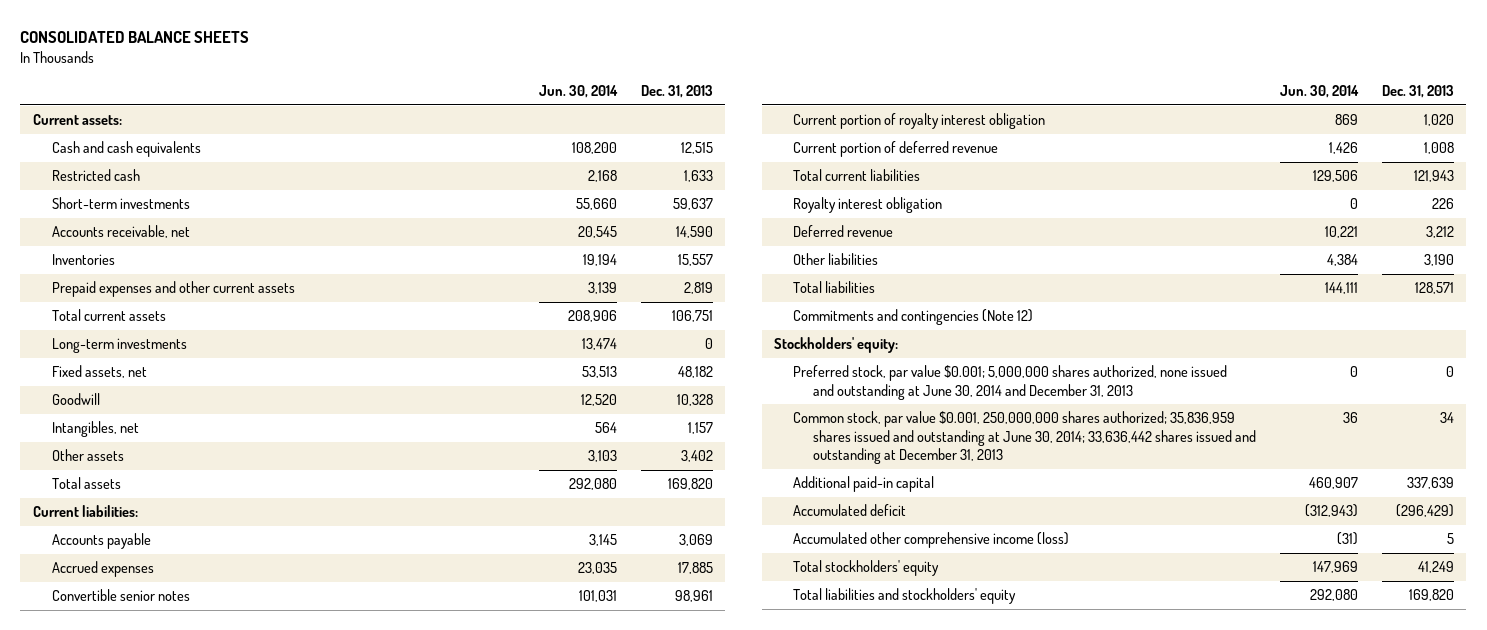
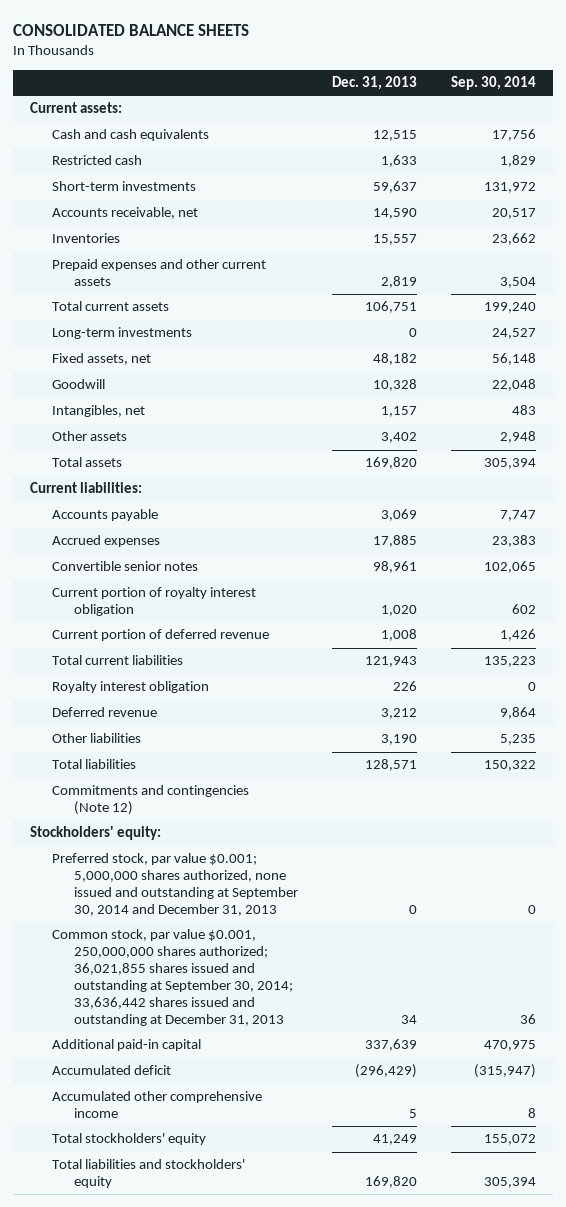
[538,85,618,99] Jun. 30, 2014 -> none
none -> [450,76,536,91] Sep. 30, 2014
[793,365,1228,400] Preferred stock, par value $0.001; 5,000,000 shares authorized, none issued and outstanding at June 30, 2014 and December 31, 2013 -> [51,853,298,917] Preferred stock, par value $0.001; 5,000,000 shares authorized, none issued and outstanding at September 30, 2014 and December 31, 2013
[793,411,1256,465] Common stock, par value $0.001, 250,000,000 shares authorized; 35,836,959 shares issued and outstanding at June 30, 2014; 33,636,442 shares issued and outstanding at December 31, 2013 -> [51,929,293,1027] Common stock, par value $0.001, 250,000,000 shares authorized; 36,021,855 shares issued and outstanding at September 30, 2014; 33,636,442 shares issued and outstanding at December 31, 2013
[793,532,1070,549] Accumulated other comprehensive income (loss) -> [51,1091,262,1119] Accumulated other comprehensive income

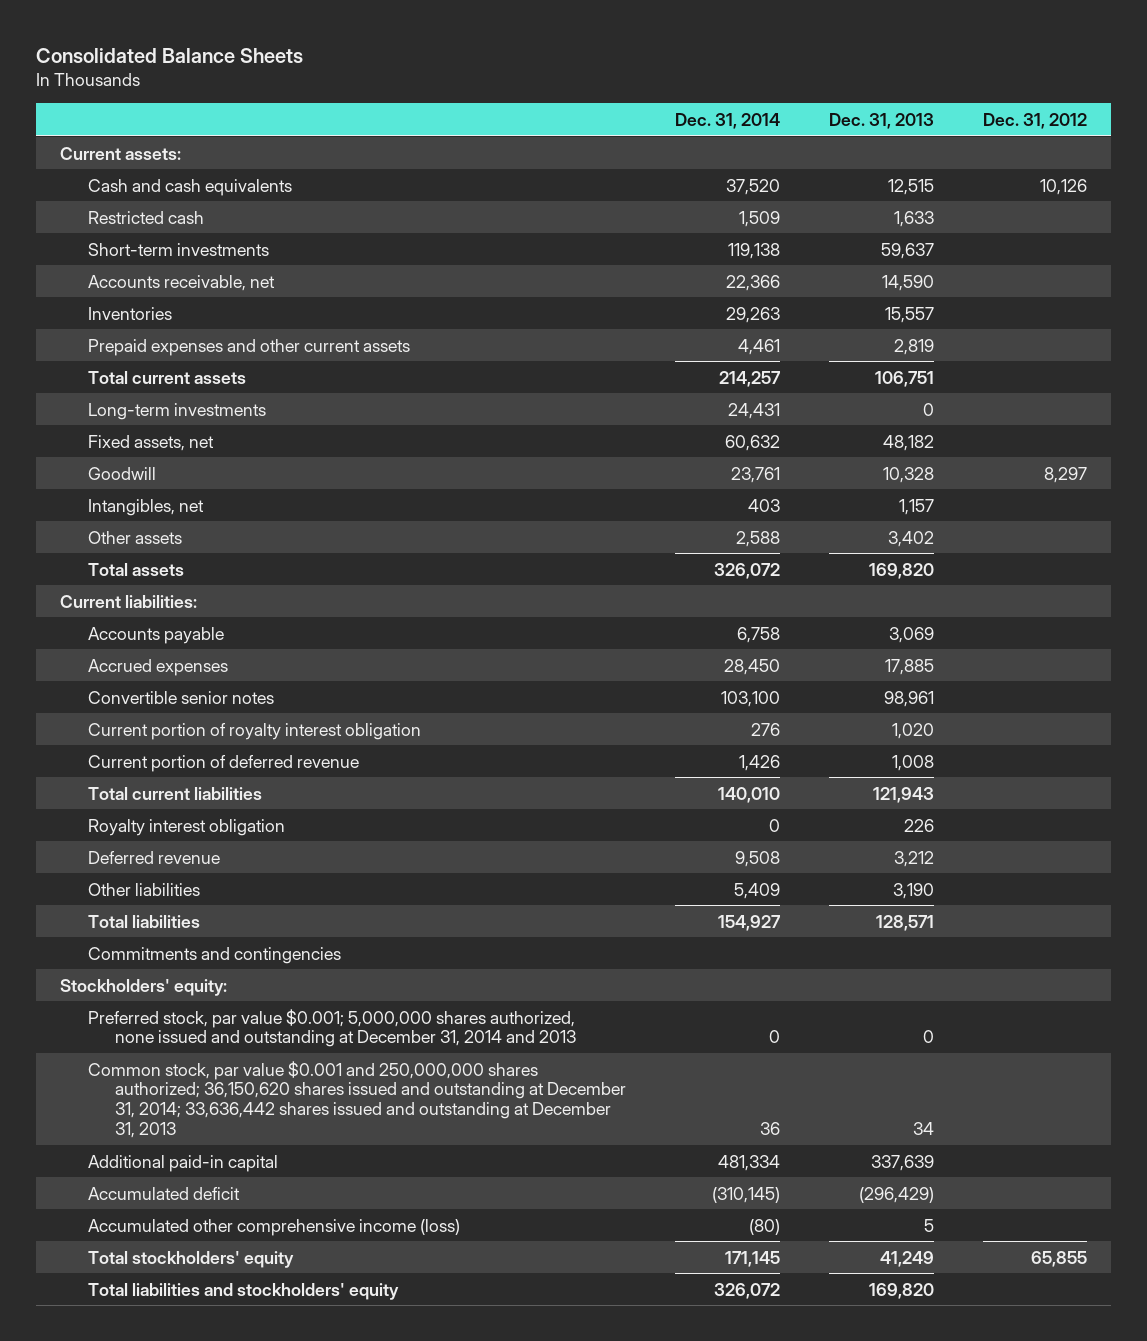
[13,23,250,36] CONSOLIDATED BALANCE SHEETS -> [35,47,303,63] Consolidated Balance Sheets
[450,76,536,91] Sep. 30, 2014 -> none
none -> [674,112,780,129] Dec. 31, 2014
none -> [982,112,1087,129] Dec. 31, 2012
[51,785,249,816] Commitments and contingencies (Note 12) -> [87,946,341,964] Commitments and contingencies
[51,853,298,917] Preferred stock, par value $0.001; 5,000,000 shares authorized, none issued and outstanding at September 30, 2014 and December 31, 2013 -> [87,1008,576,1048] Preferred stock, par value $0.001; 5,000,000 shares authorized, none issued and outstanding at December 31, 2014 and 2013
[51,929,293,1027] Common stock, par value $0.001, 250,000,000 shares authorized; 36,021,855 shares issued and outstanding at September 30, 2014; 33,636,442 shares issued and outstanding at December 31, 2013 -> [87,1060,626,1139] Common stock, par value $0.001 and 250,000,000 shares authorized; 36,150,620 shares issued and outstanding at December 31, 2014; 33,636,442 shares issued and outstanding at December 31, 2013
[51,1091,262,1119] Accumulated other comprehensive income -> [87,1218,460,1236] Accumulated other comprehensive income (loss)

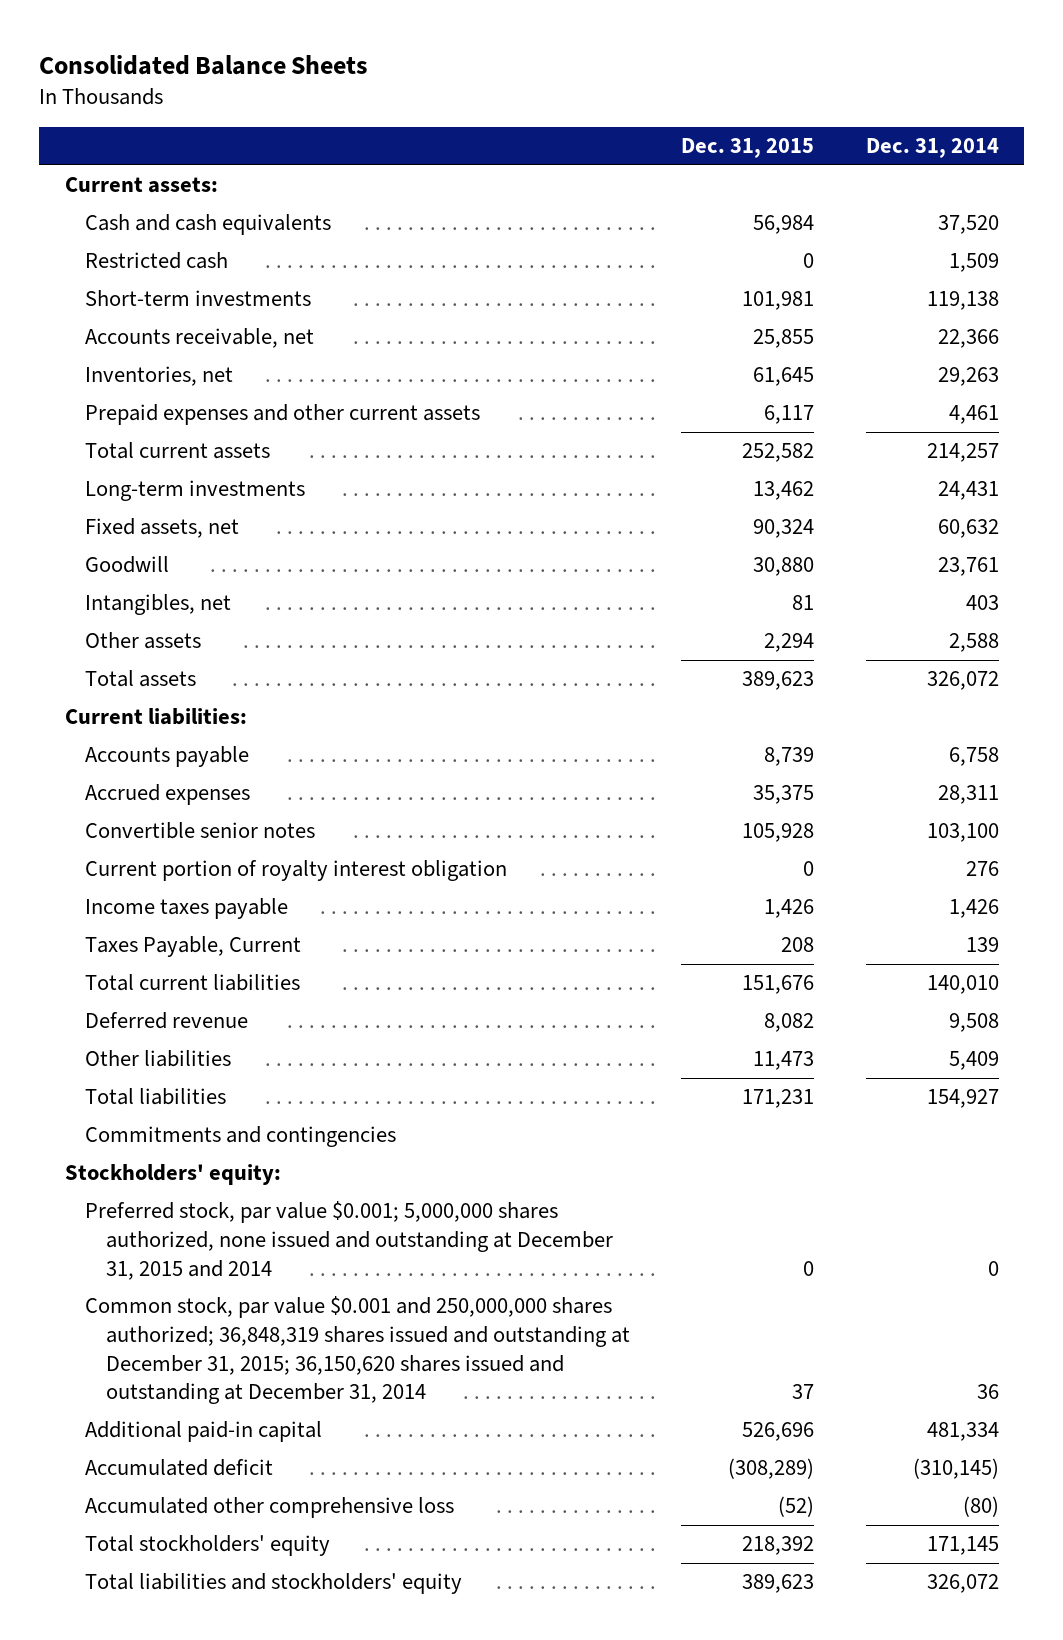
[828,112,934,129] Dec. 31, 2013 -> none
[982,112,1087,129] Dec. 31, 2012 -> none
none -> [681,137,815,158] Dec. 31, 2015
[87,306,172,320] Inventories -> [85,366,234,387] Inventories, net
[723,658,780,675] 28,450 -> [937,785,999,805] 28,311
[87,754,359,772] Current portion of deferred revenue -> [85,898,289,920] Income taxes payable
none -> [85,936,302,958] Taxes Payable, Current
[87,818,285,836] Royalty interest obligation -> none
[87,1008,576,1048] Preferred stock, par value $0.001; 5,000,000 shares authorized, none issued and outstanding at December 31, 2014 and 2013 -> [85,1201,613,1280] Preferred stock, par value $0.001; 5,000,000 shares authorized, none issued and outstanding at December 31, 2015 and 2014
[87,1060,626,1139] Common stock, par value $0.001 and 250,000,000 shares authorized; 36,150,620 shares issued and outstanding at December 31, 2014; 33,636,442 shares issued and outstanding at December 31, 2013 -> [85,1296,630,1405] Common stock, par value $0.001 and 250,000,000 shares authorized; 36,848,319 shares issued and outstanding at December 31, 2015; 36,150,620 shares issued and outstanding at December 31, 2014
[87,1218,460,1236] Accumulated other comprehensive income (loss) -> [85,1497,455,1519] Accumulated other comprehensive loss

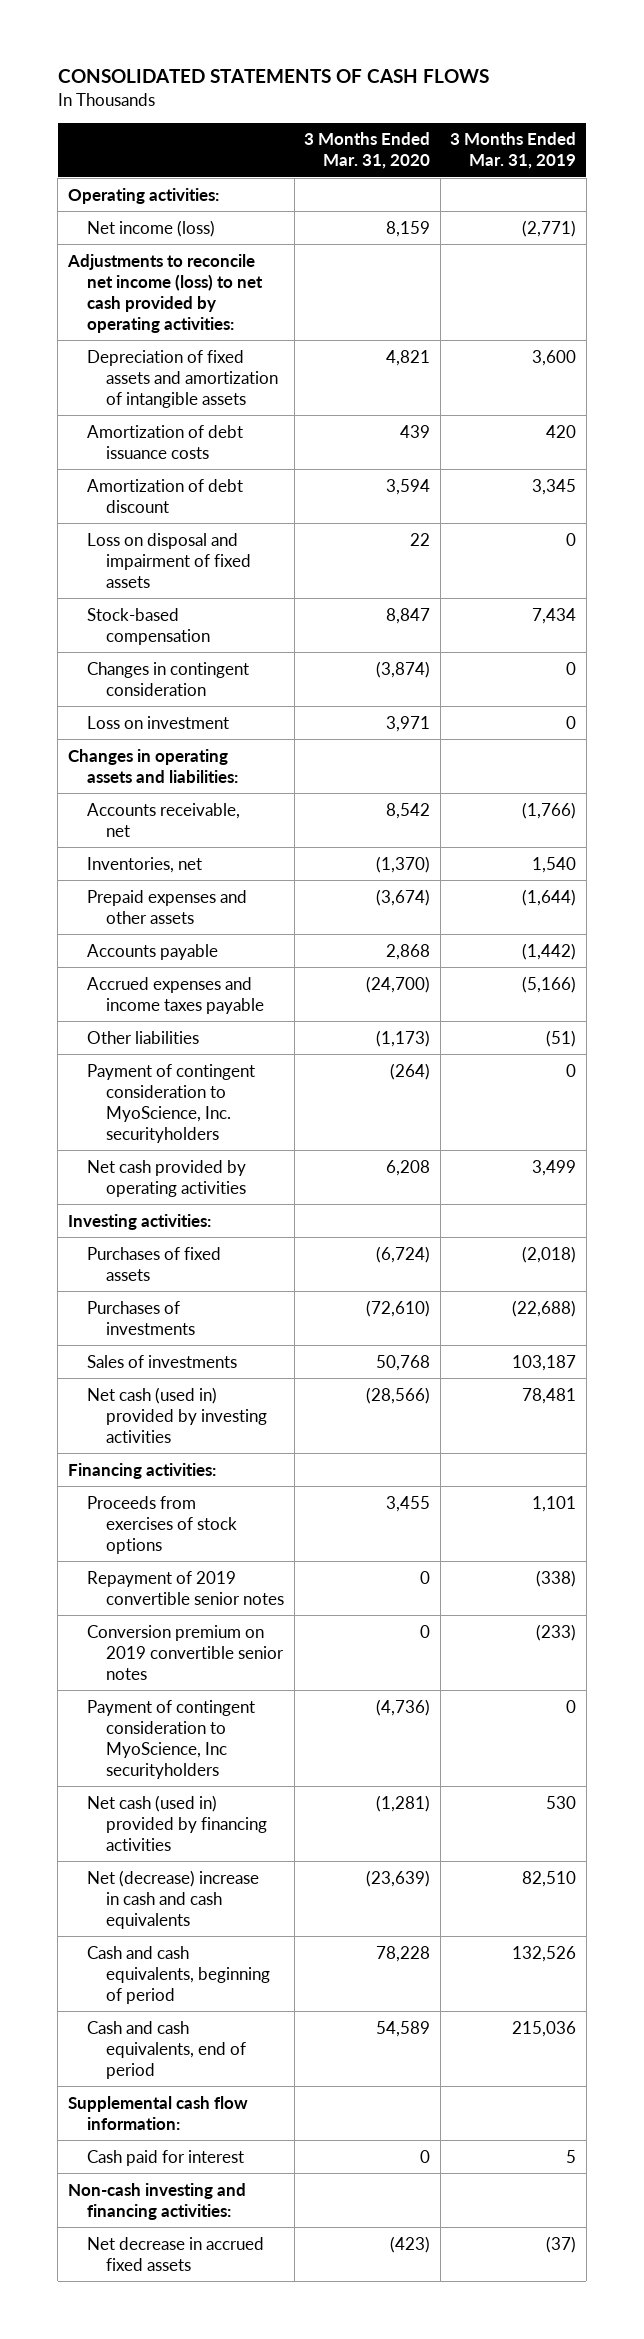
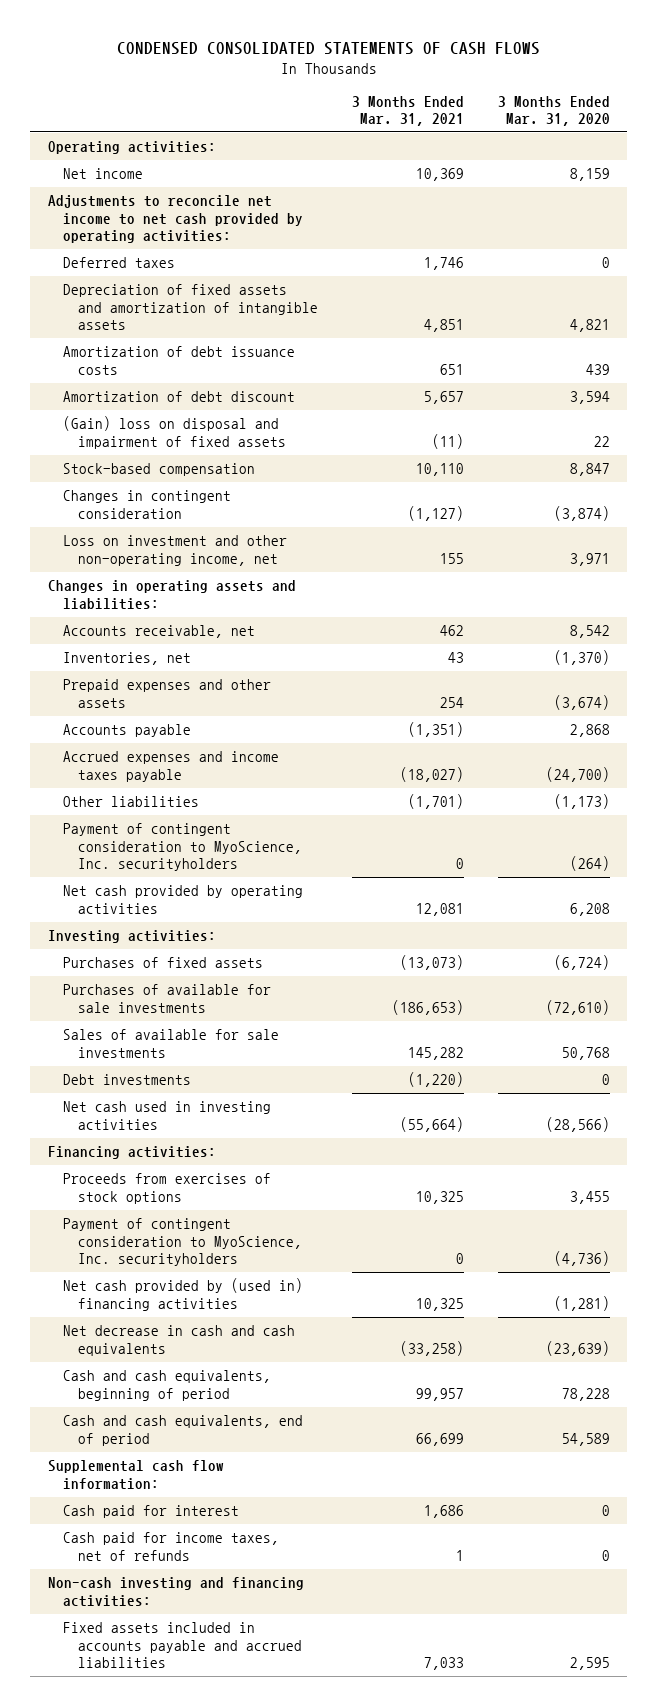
[57,69,489,84] CONSOLIDATED STATEMENTS OF CASH FLOWS -> [116,42,540,56] CONDENSED CONSOLIDATED STATEMENTS OF CASH FLOWS
[450,132,577,170] 3 Months Ended Mar. 31, 2019 -> none
none -> [351,95,464,127] 3 Months Ended Mar. 31, 2021
[86,219,215,237] Net income (loss) -> [62,168,143,180] Net income
[66,253,263,333] Adjustments to reconcile net income (loss) to net cash provided by operating activities: -> [47,195,303,244] Adjustments to reconcile net income to net cash provided by operating activities:
none -> [62,257,175,269] Deferred taxes
[86,532,252,588] Loss on disposal and impairment of fixed assets -> [62,416,286,449] (Gain) loss on disposal and impairment of fixed assets
[86,715,229,729] Loss on investment -> [62,535,287,566] Loss on investment and other non-operating income, net
[86,1300,196,1335] Purchases of investments -> [62,984,271,1013] Purchases of available for sale investments
[86,1354,237,1368] Sales of investments -> [62,1029,279,1058] Sales of available for sale investments
none -> [62,1074,191,1086] Debt investments
[86,1386,268,1443] Net cash (used in) provided by investing activities -> [62,1101,271,1130] Net cash used in investing activities
[86,1570,285,1605] Repayment of 2019 convertible senior notes -> none
[86,1624,285,1680] Conversion premium on 2019 convertible senior notes -> none
[86,1699,255,1779] Payment of contingent consideration to MyoScience, Inc securityholders -> [62,1218,302,1267] Payment of contingent consideration to MyoScience, Inc. securityholders
[86,1794,268,1851] Net cash (used in) provided by financing activities -> [62,1278,303,1311] Net cash provided by (used in) financing activities
[86,1869,259,1929] Net (decrease) increase in cash and cash equivalents -> [62,1325,295,1356] Net decrease in cash and cash equivalents
none -> [62,1532,279,1561] Cash paid for income taxes, net of refunds
[86,2236,264,2271] Net decrease in accrued fixed assets -> none
none -> [62,1622,302,1669] Fixed assets included in accounts payable and accrued liabilities

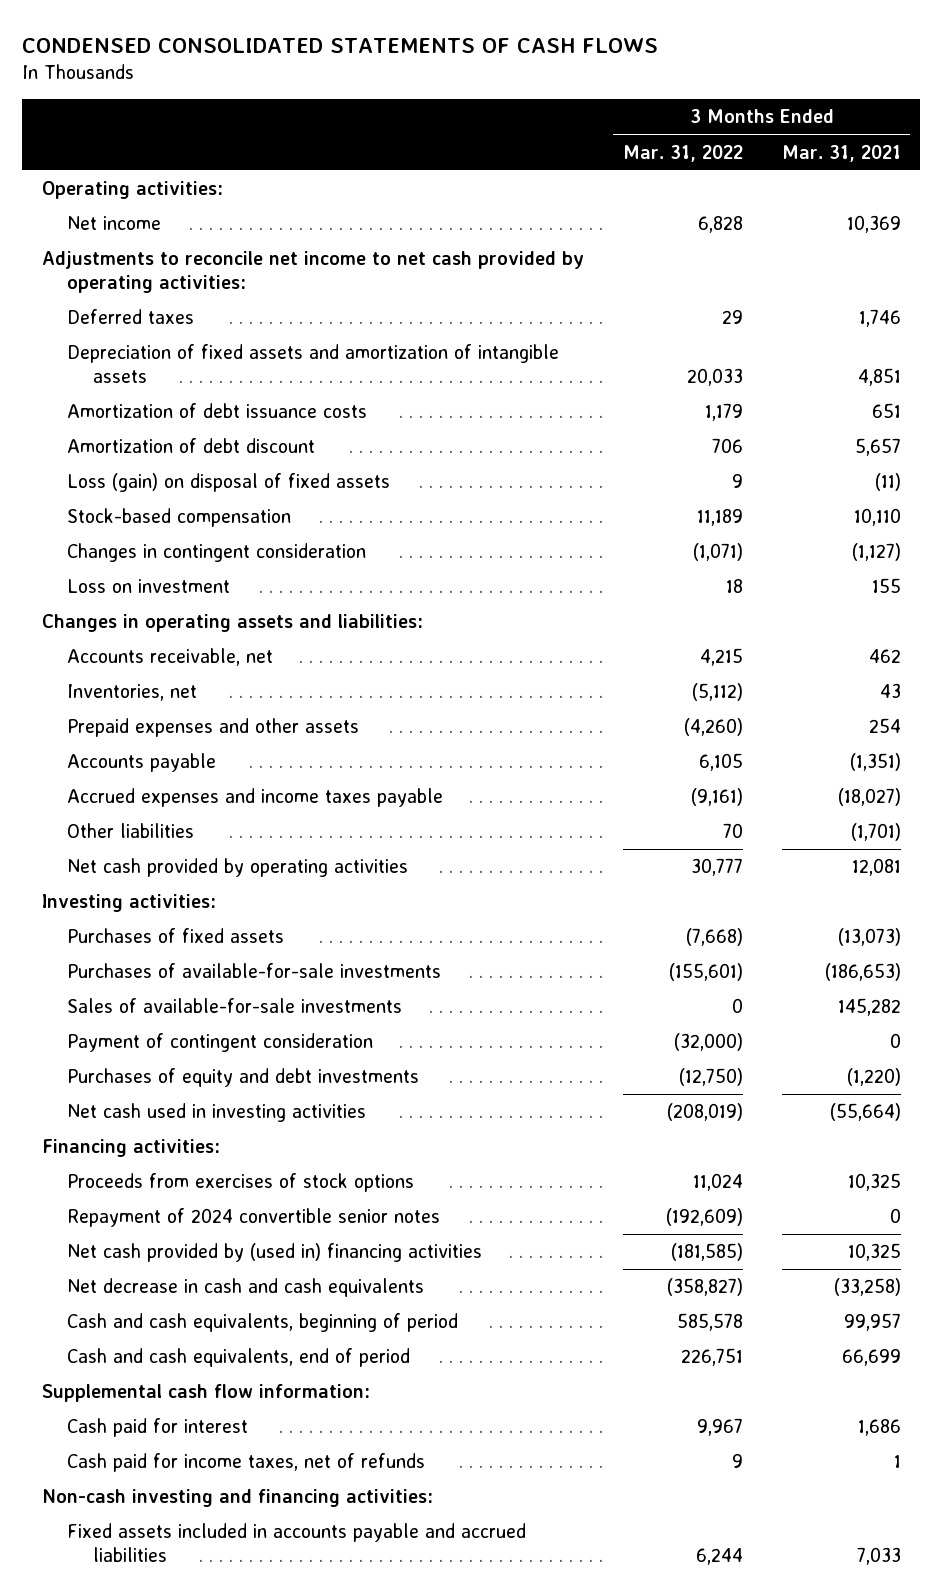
[497,95,610,127] 3 Months Ended Mar. 31, 2020 -> none
none -> [622,144,743,162] Mar. 31, 2022
[62,416,286,449] (Gain) loss on disposal and impairment of fixed assets -> [67,473,391,493] Loss (gain) on disposal of fixed assets
[62,535,287,566] Loss on investment and other non-operating income, net -> [67,579,231,594] Loss on investment
[62,823,302,872] Payment of contingent consideration to MyoScience, Inc. securityholders -> none
[62,984,271,1013] Purchases of available for sale investments -> [67,963,442,979] Purchases of available-for-sale investments
[62,1029,279,1058] Sales of available for sale investments -> [67,998,403,1014] Sales of available-for-sale investments
none -> [67,1033,374,1053] Payment of contingent consideration
[62,1074,191,1086] Debt investments -> [67,1068,420,1088] Purchases of equity and debt investments
[62,1218,302,1267] Payment of contingent consideration to MyoScience, Inc. securityholders -> none
none -> [67,1208,441,1228] Repayment of 2024 convertible senior notes

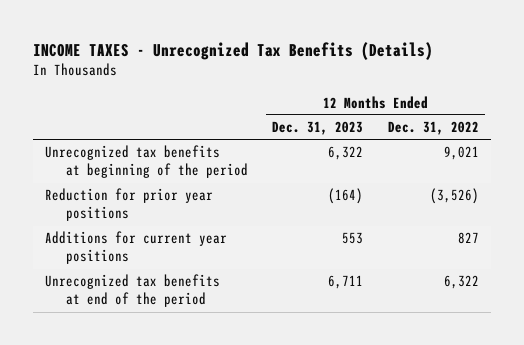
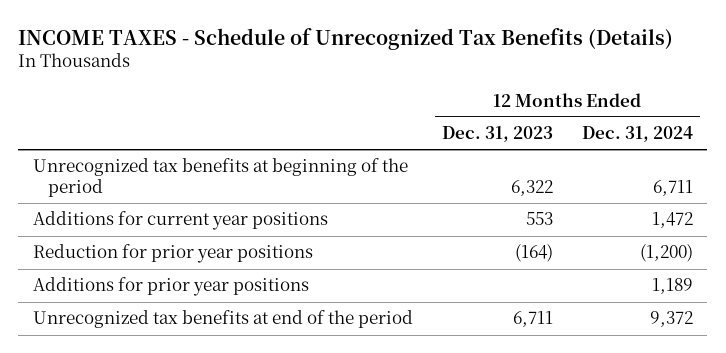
[32,41,433,60] INCOME TAXES - Unrecognized Tax Benefits (Details) -> [18,27,674,50] INCOME TAXES - Schedule of Unrecognized Tax Benefits (Details)
[387,121,479,136] Dec. 31, 2022 -> none
none -> [581,126,693,143] Dec. 31, 2024
[45,188,214,222] Reduction for prior year positions -> [32,244,313,264] Reduction for prior year positions
none -> [32,277,309,297] Additions for prior year positions

